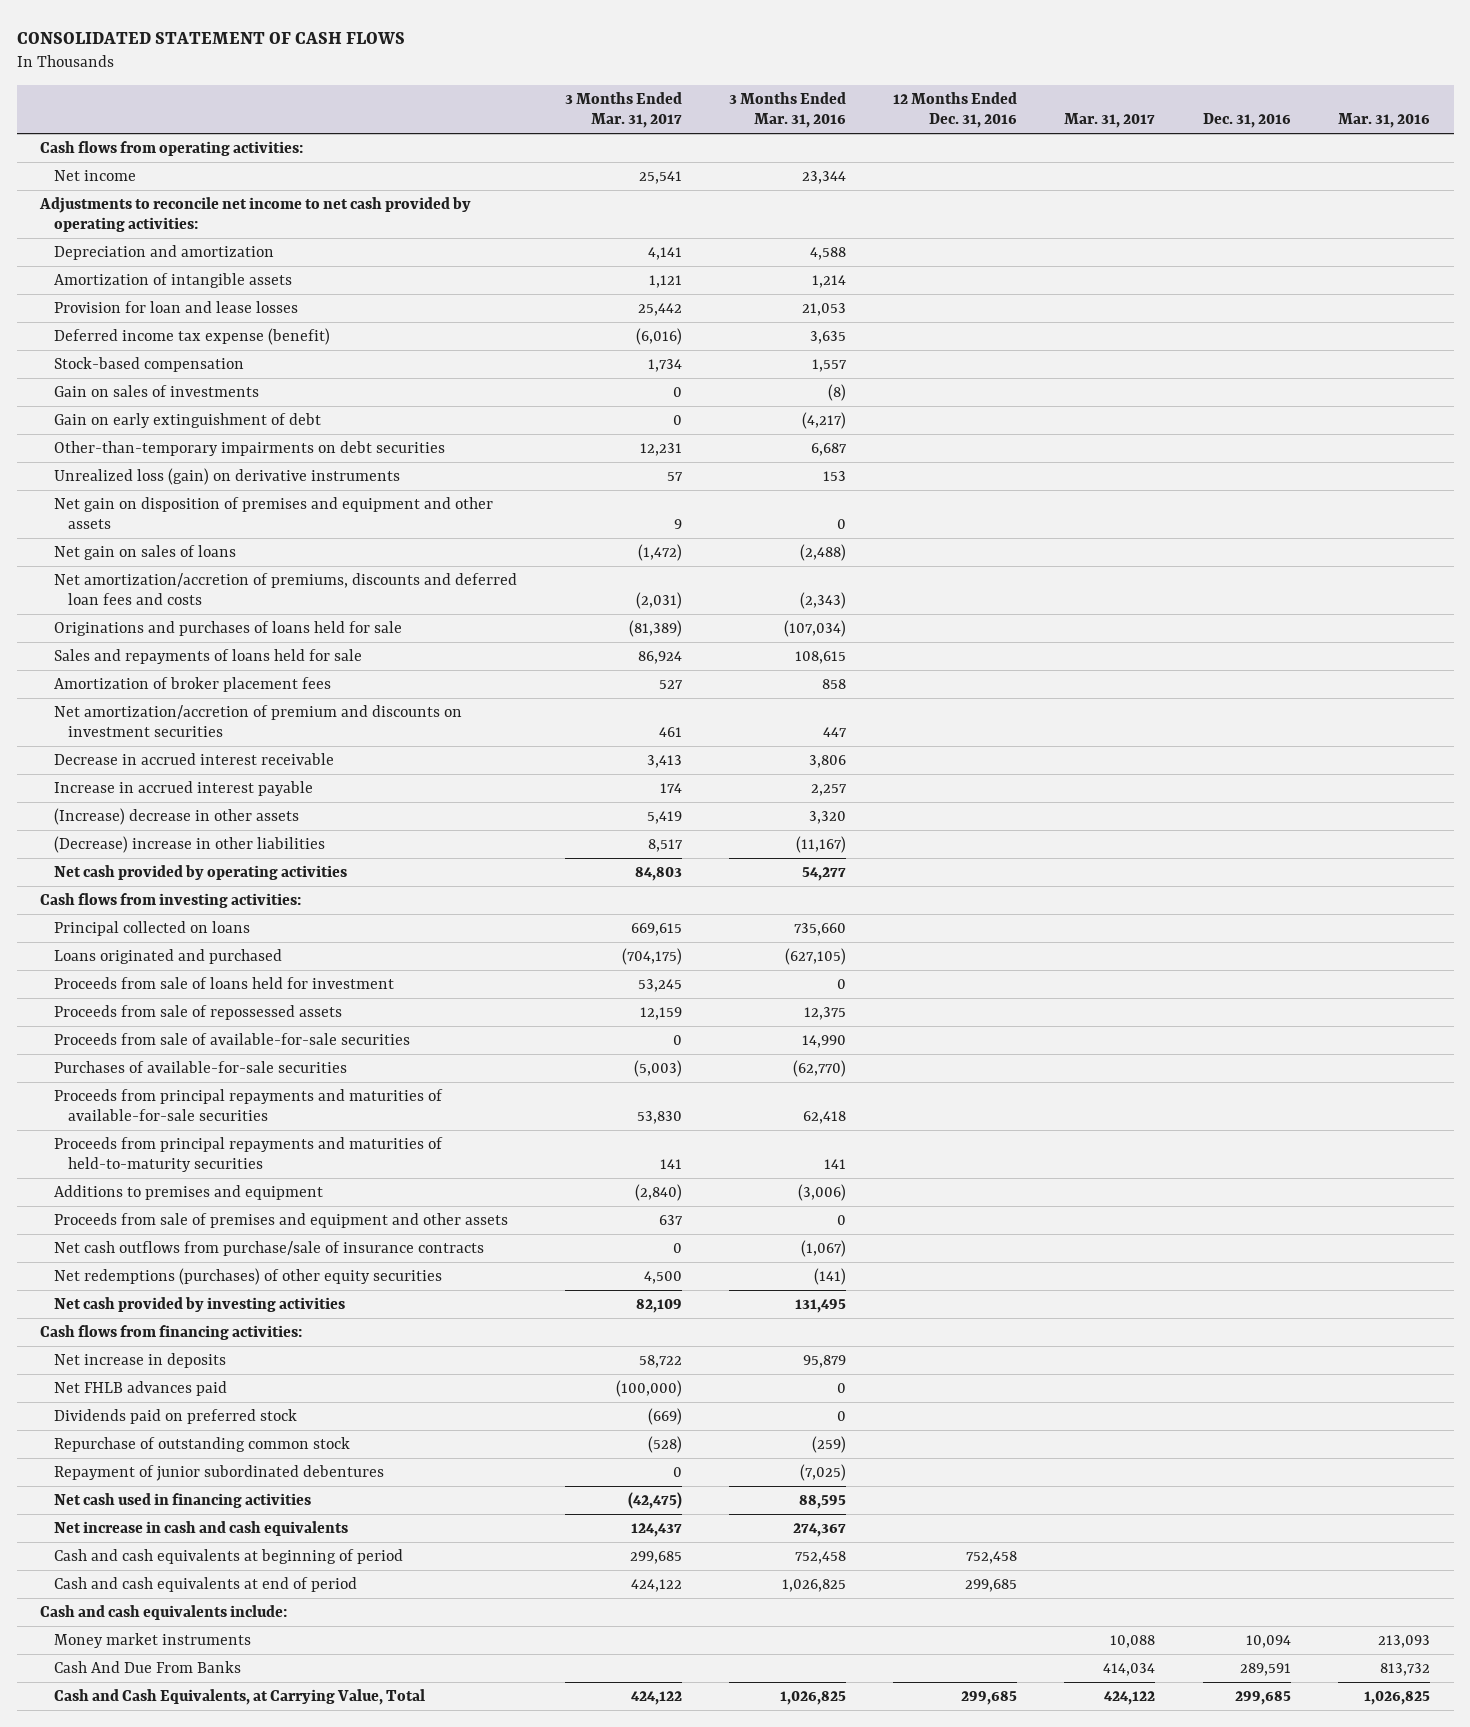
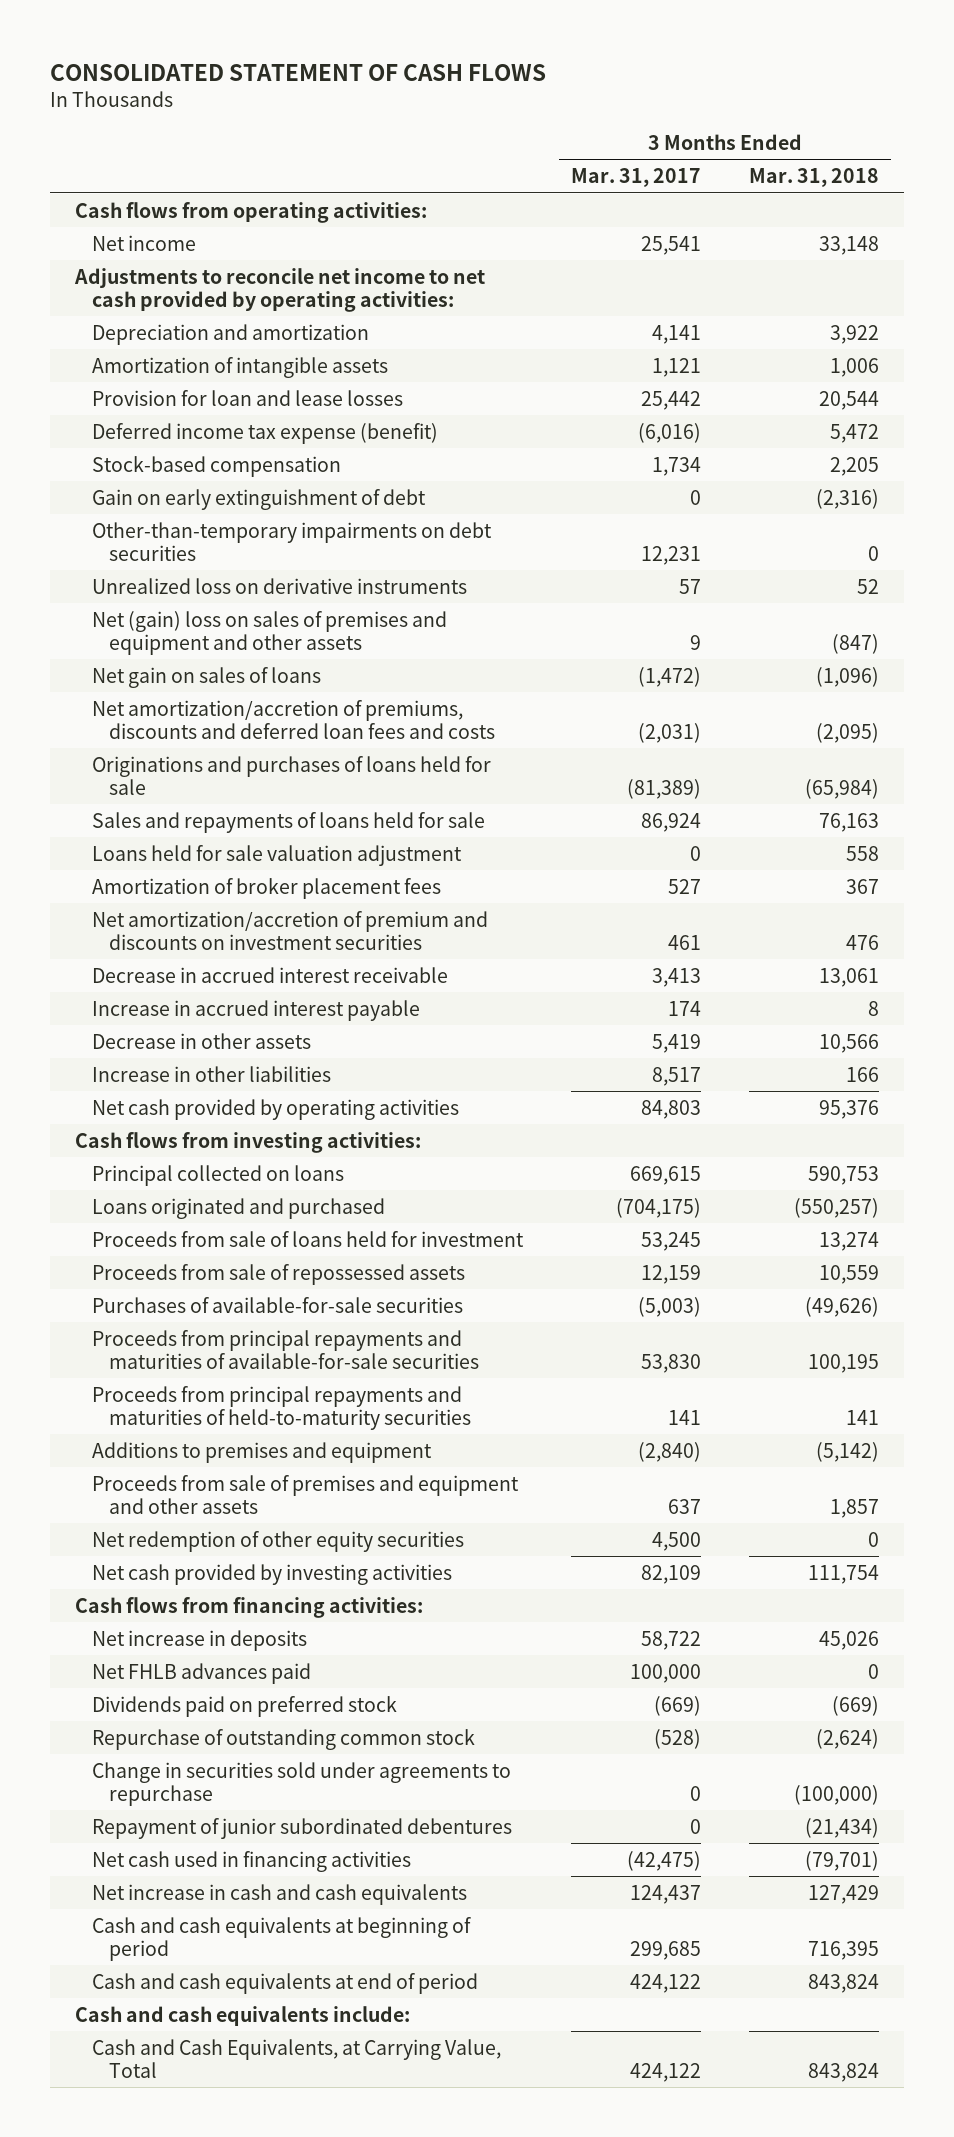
[728,91,846,129] 3 Months Ended Mar. 31, 2016 -> none
[893,91,1018,129] 12 Months Ended Dec. 31, 2016 -> none
[1064,113,1156,129] Mar. 31, 2017 -> none
[1202,113,1291,129] Dec. 31, 2016 -> none
[1337,113,1430,129] Mar. 31, 2016 -> none
none -> [749,168,880,188] Mar. 31, 2018
[54,384,260,397] Gain on sales of investments -> none
[54,467,401,485] Unrealized loss (gain) on derivative instruments -> [91,577,467,594] Unrealized loss on derivative instruments
[54,496,494,530] Net gain on disposition of premises and equipment and other assets -> [91,610,447,655] Net (gain) loss on sales of premises and equipment and other assets
none -> [91,844,462,866] Loans held for sale valuation adjustment
[54,807,300,825] (Increase) decrease in other assets -> [91,1032,311,1049] Decrease in other assets
[54,835,326,853] (Decrease) increase in other liabilities -> [91,1065,331,1082] Increase in other liabilities
[54,1032,411,1045] Proceeds from sale of available-for-sale securities -> none
[54,1240,485,1256] Net cash outflows from purchase/sale of insurance contracts -> none
[54,1267,443,1285] Net redemptions (purchases) of other equity securities -> [91,1530,464,1552] Net redemption of other equity securities
[615,1379,682,1397] (100,000) -> [630,1663,702,1683] 100,000
none -> [91,1761,511,1806] Change in securities sold under agreements to repurchase
[54,1632,252,1648] Money market instruments -> none
[54,1660,242,1673] Cash And Due From Banks -> none

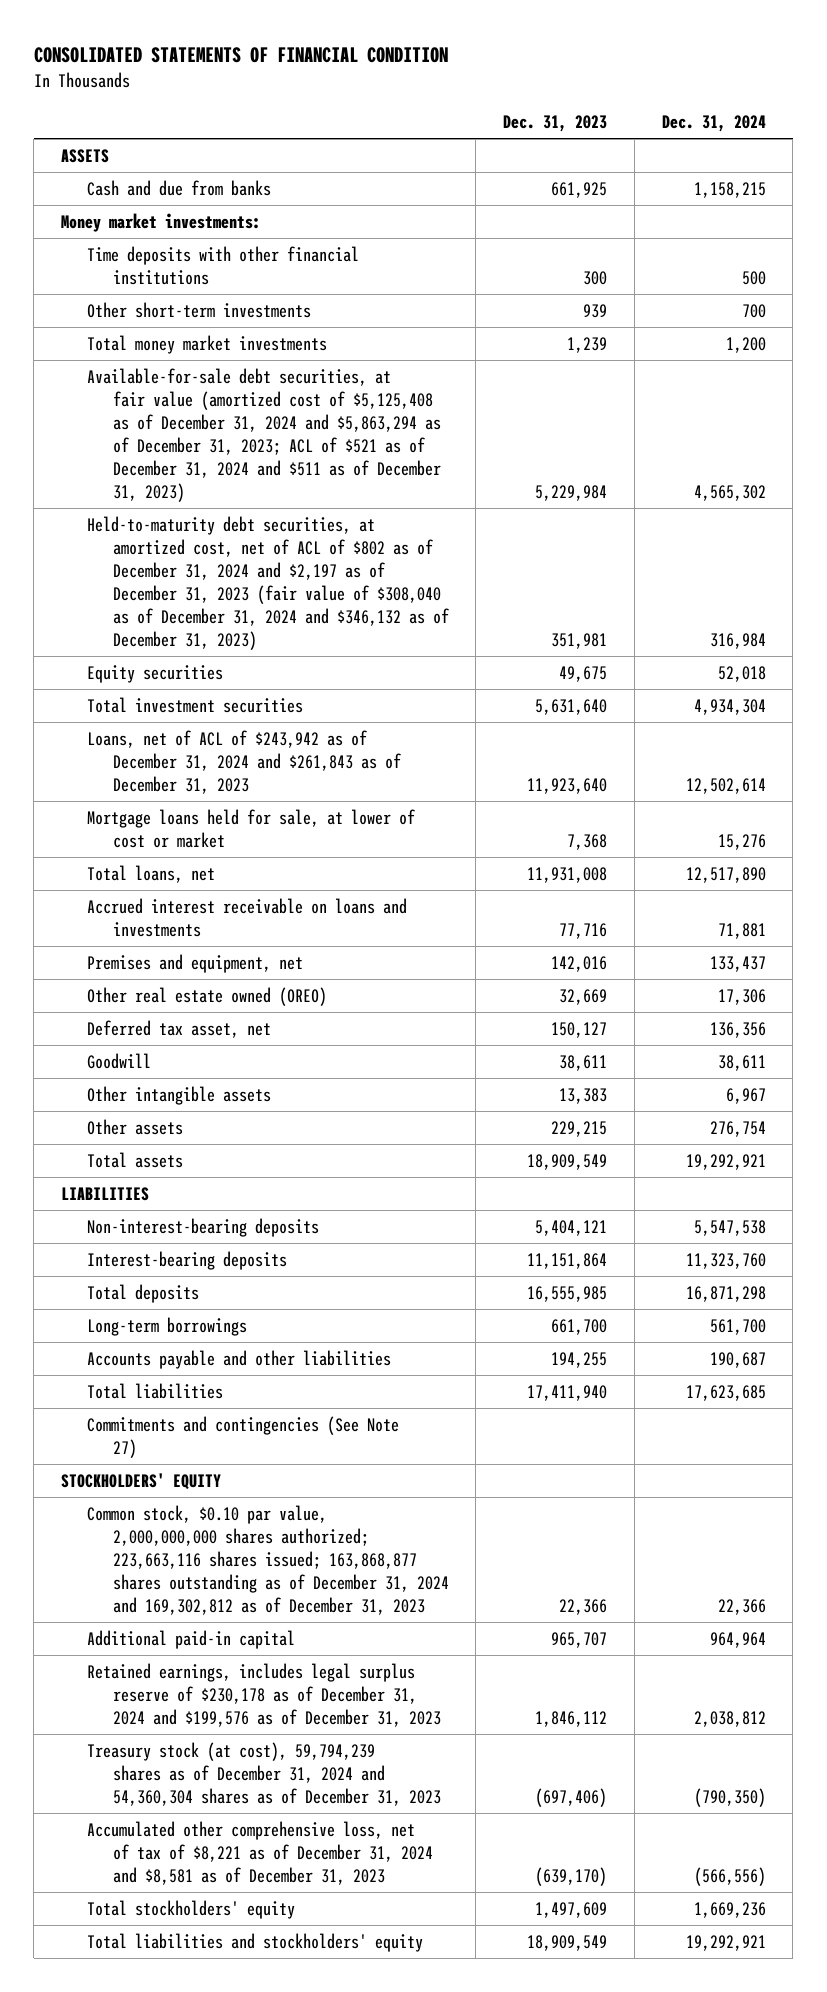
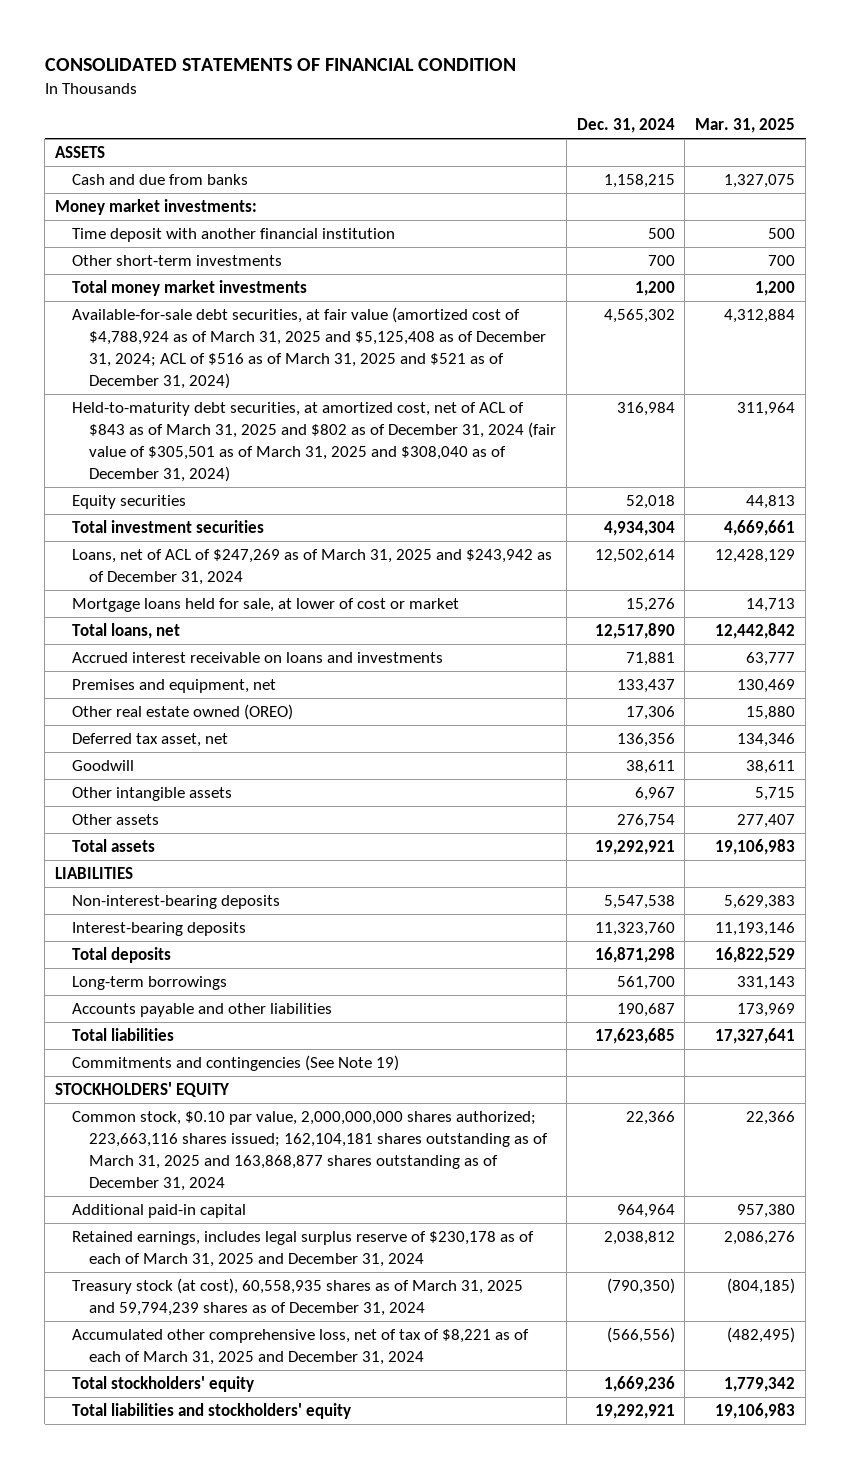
[503,114,608,132] Dec. 31, 2023 -> none
none -> [695,118,796,134] Mar. 31, 2025
[86,246,359,286] Time deposits with other financial institutions -> [72,228,396,243] Time deposit with another financial institution
[86,368,441,503] Available-for-sale debt securities, at fair value (amortized cost of $5,125,408 as of December 31, 2024 and $5,863,294 as of December 31, 2023; ACL of $521 as of December 31, 2024 and $511 as of December 31, 2023) -> [72,307,546,389] Available-for-sale debt securities, at fair value (amortized cost of $4,788,924 as of March 31, 2025 and $5,125,408 as of December 31, 2024; ACL of $516 as of March 31, 2025 and $521 as of December 31, 2024)
[86,516,449,651] Held-to-maturity debt securities, at amortized cost, net of ACL of $802 as of December 31, 2024 and $2,197 as of December 31, 2023 (fair value of $308,040 as of December 31, 2024 and $346,132 as of December 31, 2023) -> [72,402,556,482] Held-to-maturity debt securities, at amortized cost, net of ACL of $843 as of March 31, 2025 and $802 as of December 31, 2024 (fair value of $305,501 as of March 31, 2025 and $308,040 as of December 31, 2024)
[86,730,401,795] Loans, net of ACL of $243,942 as of December 31, 2024 and $261,843 as of December 31, 2023 -> [72,549,553,585] Loans, net of ACL of $247,269 as of March 31, 2025 and $243,942 as of December 31, 2024
[86,1416,399,1459] Commitments and contingencies (See Note 27) -> [72,1055,400,1072] Commitments and contingencies (See Note 19)
[86,1505,449,1616] Common stock, $0.10 par value, 2,000,000,000 shares authorized; 223,663,116 shares issued; 163,868,877 shares outstanding as of December 31, 2024 and 169,302,812 as of December 31, 2023 -> [72,1111,548,1191] Common stock, $0.10 par value, 2,000,000,000 shares authorized; 223,663,116 shares issued; 162,104,181 shares outstanding as of March 31, 2025 and 163,868,877 shares outstanding as of December 31, 2024
[86,1663,441,1728] Retained earnings, includes legal surplus reserve of $230,178 as of December 31, 2024 and $199,576 as of December 31, 2023 -> [72,1231,535,1267] Retained earnings, includes legal surplus reserve of $230,178 as of each of March 31, 2025 and December 31, 2024
[86,1742,441,1807] Treasury stock (at cost), 59,794,239 shares as of December 31, 2024 and 54,360,304 shares as of December 31, 2023 -> [72,1278,524,1316] Treasury stock (at cost), 60,558,935 shares as of March 31, 2025 and 59,794,239 shares as of December 31, 2024
[86,1821,433,1886] Accumulated other comprehensive loss, net of tax of $8,221 as of December 31, 2024 and $8,581 as of December 31, 2023 -> [72,1329,530,1365] Accumulated other comprehensive loss, net of tax of $8,221 as of each of March 31, 2025 and December 31, 2024

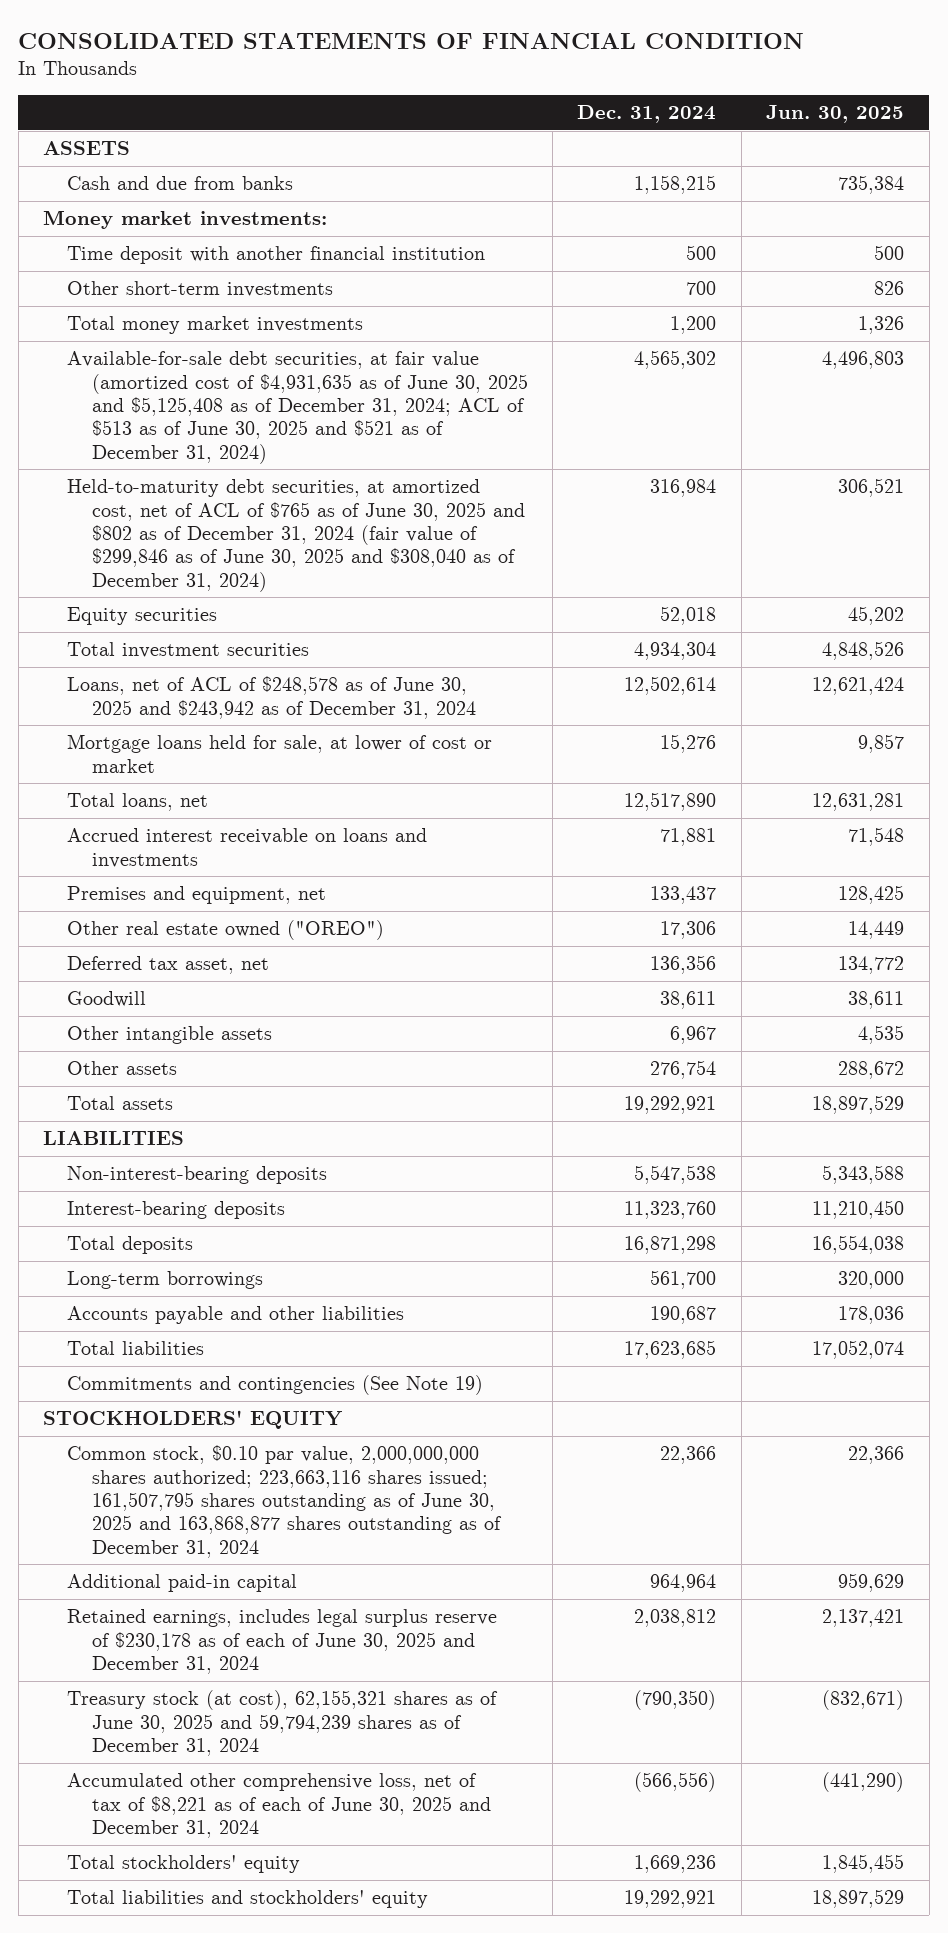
[695,118,796,134] Mar. 31, 2025 -> none
none -> [766,105,905,124] Jun. 30, 2025
[72,307,546,389] Available-for-sale debt securities, at fair value (amortized cost of $4,788,924 as of March 31, 2025 and $5,125,408 as of December 31, 2024; ACL of $516 as of March 31, 2025 and $521 as of December 31, 2024) -> [67,351,528,464] Available-for-sale debt securities, at fair value (amortized cost of $4,931,635 as of June 30, 2025 and $5,125,408 as of December 31, 2024; ACL of $513 as of June 30, 2025 and $521 as of December 31, 2024)
[72,402,556,482] Held-to-maturity debt securities, at amortized cost, net of ACL of $843 as of March 31, 2025 and $802 as of December 31, 2024 (fair value of $305,501 as of March 31, 2025 and $308,040 as of December 31, 2024) -> [67,479,525,592] Held-to-maturity debt securities, at amortized cost, net of ACL of $765 as of June 30, 2025 and $802 as of December 31, 2024 (fair value of $299,846 as of June 30, 2025 and $308,040 as of December 31, 2024)
[72,549,553,585] Loans, net of ACL of $247,269 as of March 31, 2025 and $243,942 as of December 31, 2024 -> [67,676,476,719] Loans, net of ACL of $248,578 as of June 30, 2025 and $243,942 as of December 31, 2024
[72,704,294,721] Other real estate owned (OREO) -> [67,920,385,941] Other real estate owned ("OREO")
[72,1111,548,1191] Common stock, $0.10 par value, 2,000,000,000 shares authorized; 223,663,116 shares issued; 162,104,181 shares outstanding as of March 31, 2025 and 163,868,877 shares outstanding as of December 31, 2024 -> [67,1445,502,1558] Common stock, $0.10 par value, 2,000,000,000 shares authorized; 223,663,116 shares issued; 161,507,795 shares outstanding as of June 30, 2025 and 163,868,877 shares outstanding as of December 31, 2024
[72,1231,535,1267] Retained earnings, includes legal surplus reserve of $230,178 as of each of March 31, 2025 and December 31, 2024 -> [67,1609,498,1674] Retained earnings, includes legal surplus reserve of $230,178 as of each of June 30, 2025 and December 31, 2024
[72,1278,524,1316] Treasury stock (at cost), 60,558,935 shares as of March 31, 2025 and 59,794,239 shares as of December 31, 2024 -> [67,1690,499,1756] Treasury stock (at cost), 62,155,321 shares as of June 30, 2025 and 59,794,239 shares as of December 31, 2024
[72,1329,530,1365] Accumulated other comprehensive loss, net of tax of $8,221 as of each of March 31, 2025 and December 31, 2024 -> [67,1773,491,1838] Accumulated other comprehensive loss, net of tax of $8,221 as of each of June 30, 2025 and December 31, 2024

